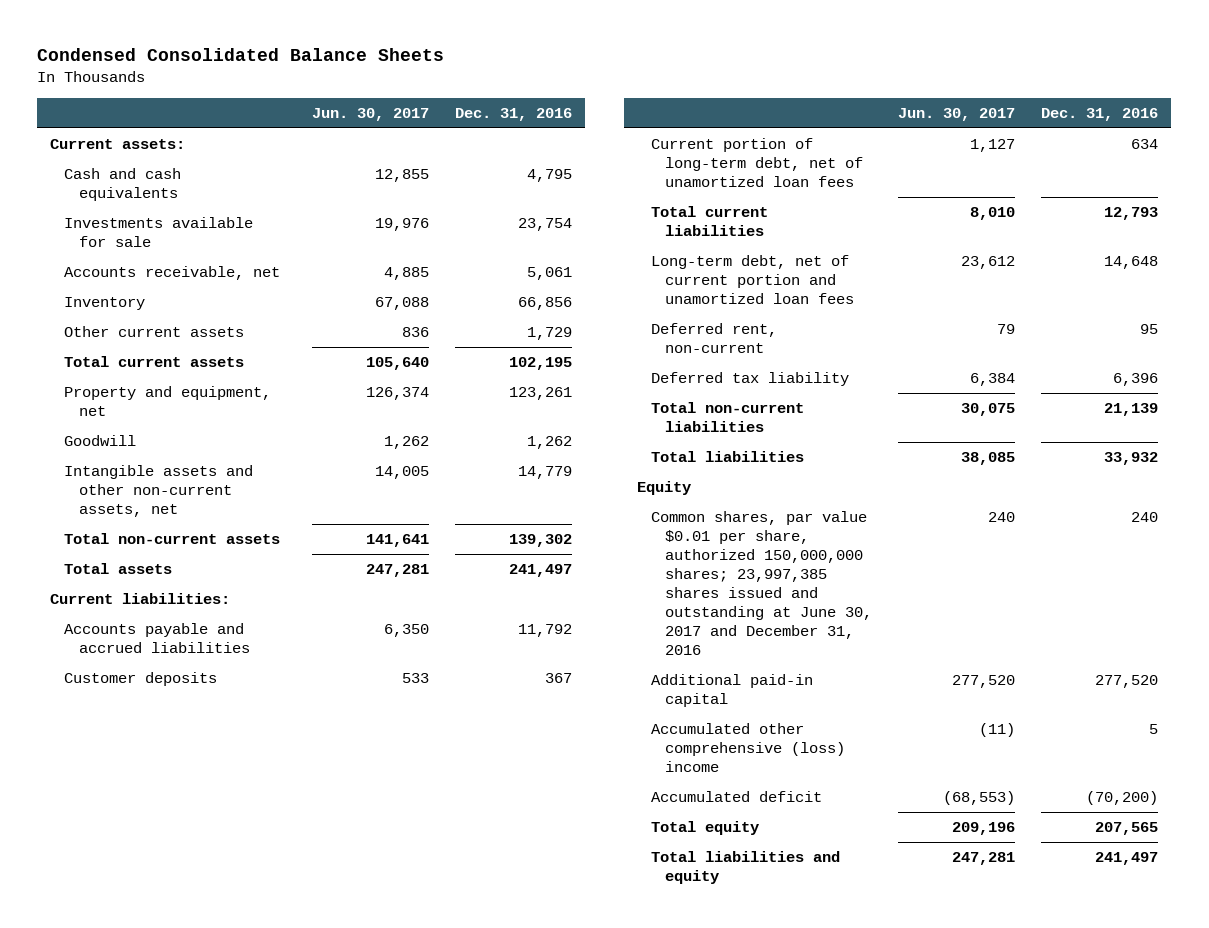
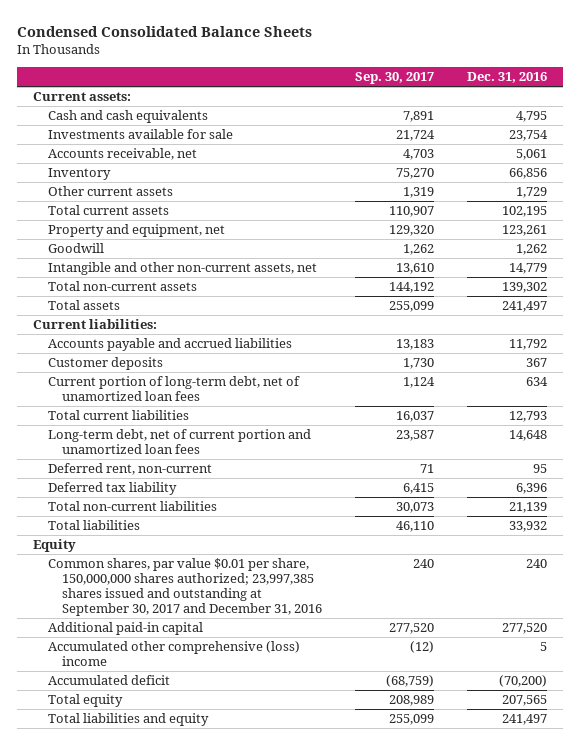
[311,107,429,121] Jun. 30, 2017 -> none
none -> [354,72,434,85] Sep. 30, 2017
[64,465,254,518] Intangible assets and other non-current assets, net -> [47,262,317,276] Intangible and other non-current assets, net
[650,511,872,655] Common shares, par value $0.01 per share, authorized 150,000,000 shares; 23,997,385 shares issued and outstanding at June 30, 2017 and December 31, 2016 -> [47,558,323,617] Common shares, par value $0.01 per share, 150,000,000 shares authorized; 23,997,385 shares issued and outstanding at September 30, 2017 and December 31, 2016

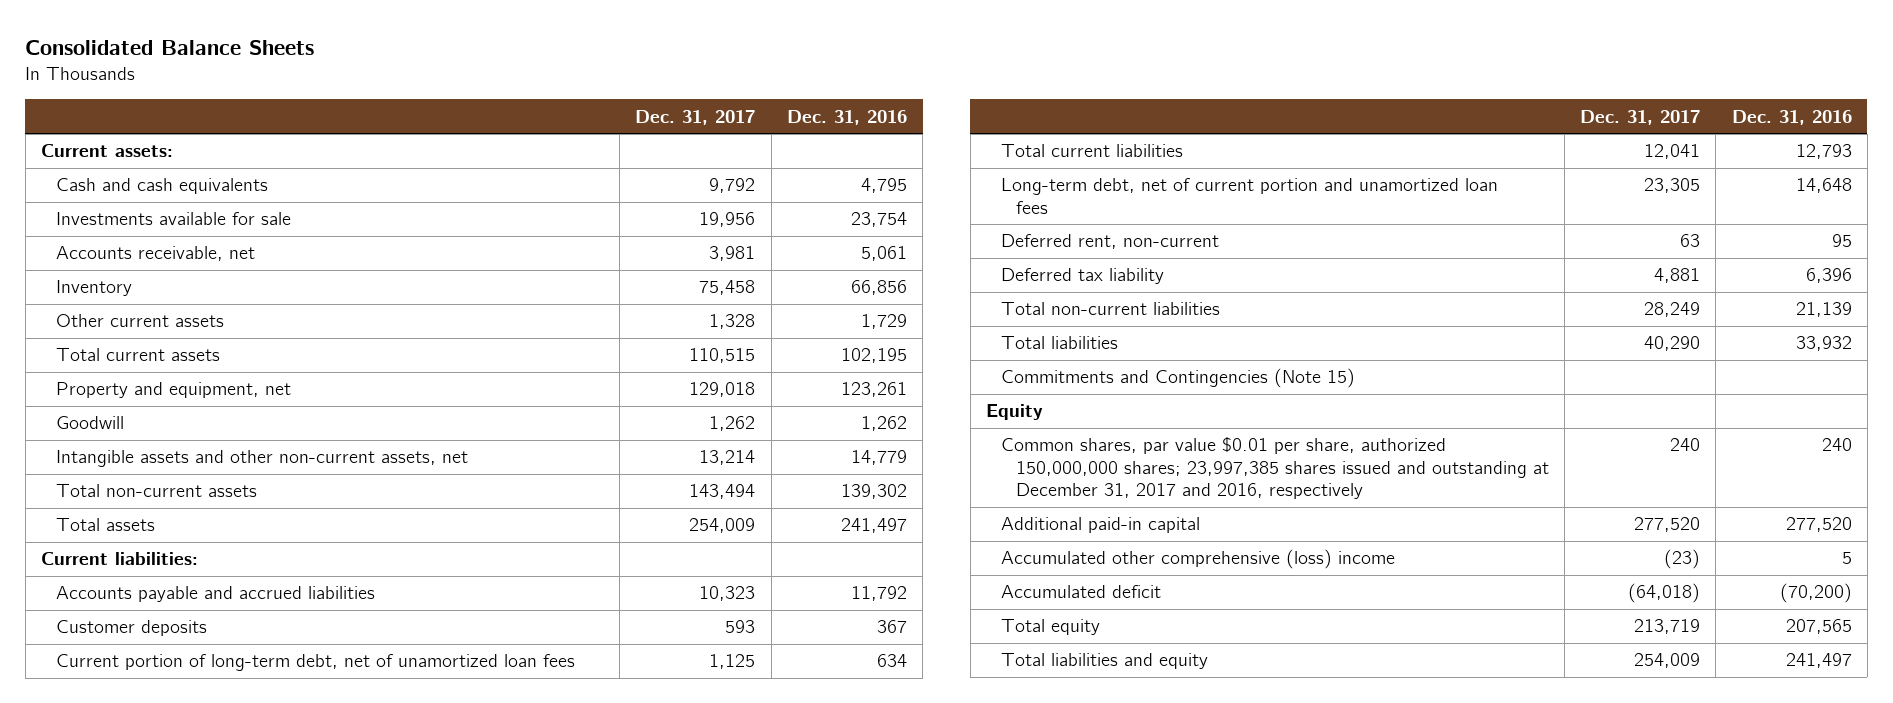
[17,25,313,37] Condensed Consolidated Balance Sheets -> [25,39,315,55] Consolidated Balance Sheets
[354,72,434,85] Sep. 30, 2017 -> none
none -> [635,109,756,125] Dec. 31, 2017
[47,262,317,276] Intangible and other non-current assets, net -> [56,450,469,468] Intangible assets and other non-current assets, net
none -> [1000,368,1355,389] Commitments and Contingencies (Note 15)
[47,558,323,617] Common shares, par value $0.01 per share, 150,000,000 shares authorized; 23,997,385 shares issued and outstanding at September 30, 2017 and December 31, 2016 -> [1000,437,1549,500] Common shares, par value $0.01 per share, authorized 150,000,000 shares; 23,997,385 shares issued and outstanding at December 31, 2017 and 2016, respectively

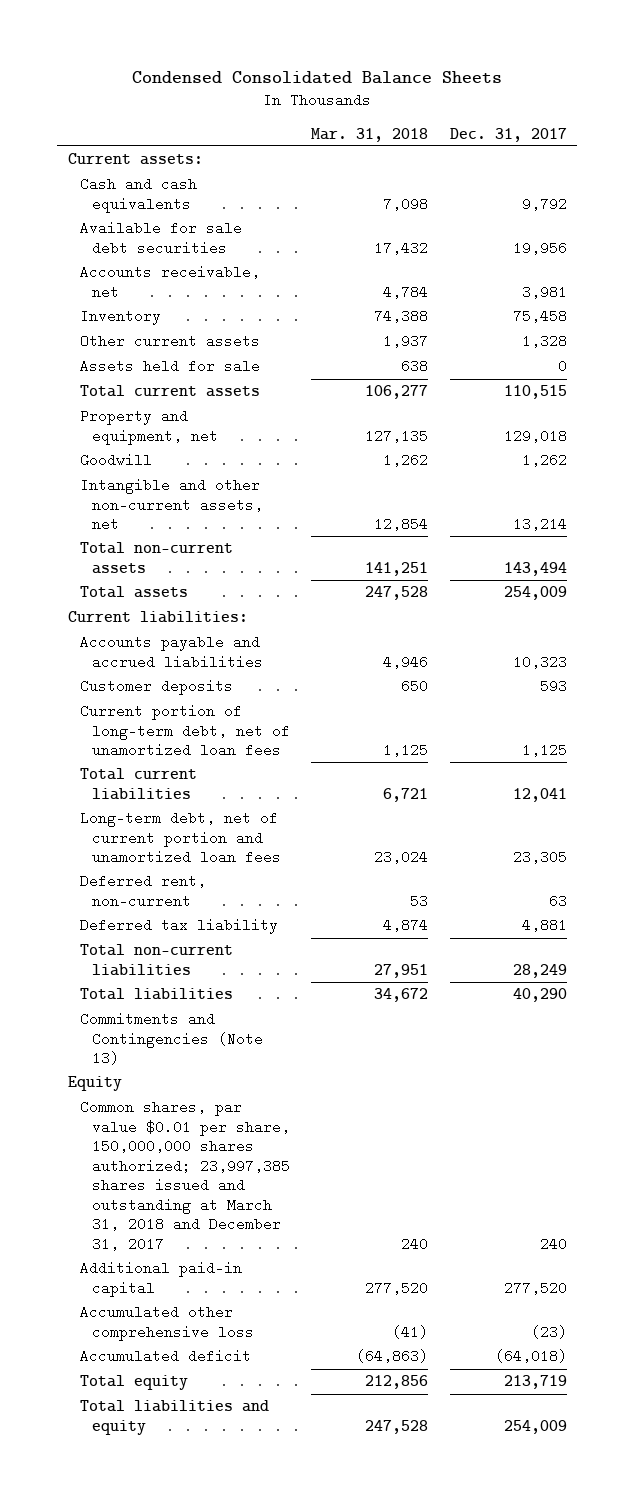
[25,39,315,55] Consolidated Balance Sheets -> [132,70,503,84] Condensed Consolidated Balance Sheets
[786,109,907,125] Dec. 31, 2016 -> none
none -> [311,127,429,142] Mar. 31, 2018
[56,212,292,226] Investments available for sale -> [79,221,242,255] Available for sale debt securities
none -> [79,359,260,374] Assets held for sale
[56,450,469,468] Intangible assets and other non-current assets, net -> [79,478,264,532] Intangible and other non-current assets, net
[1000,368,1355,389] Commitments and Contingencies (Note 15) -> [79,1012,264,1066] Commitments and Contingencies (Note 13)
[1000,437,1549,500] Common shares, par value $0.01 per share, authorized 150,000,000 shares; 23,997,385 shares issued and outstanding at December 31, 2017 and 2016, respectively -> [79,1100,291,1251] Common shares, par value $0.01 per share, 150,000,000 shares authorized; 23,997,385 shares issued and outstanding at March 31, 2018 and December 31, 2017
[1000,549,1395,570] Accumulated other comprehensive (loss) income -> [79,1305,255,1341] Accumulated other comprehensive loss

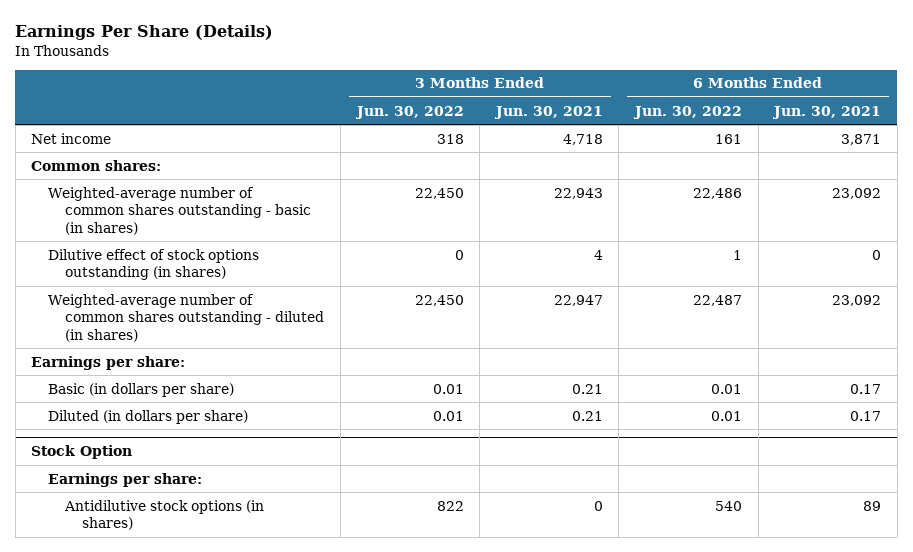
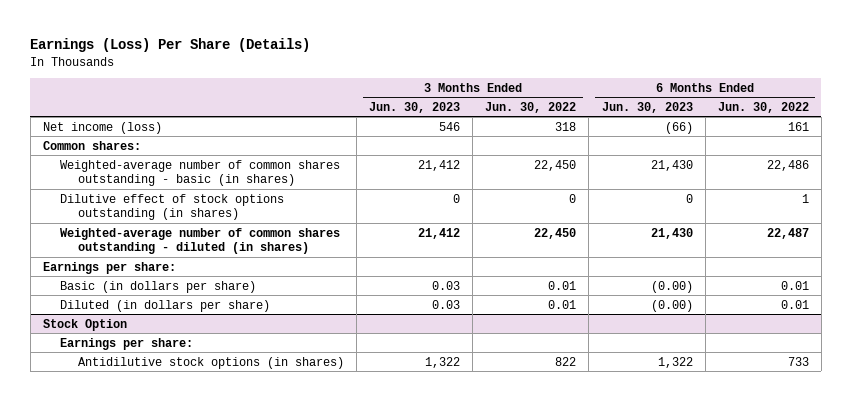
[15,24,274,40] Earnings Per Share (Details) -> [30,38,311,53] Earnings (Loss) Per Share (Details)
[493,105,603,119] Jun. 30, 2021 -> none
[772,105,882,119] Jun. 30, 2021 -> none
none -> [368,101,460,113] Jun. 30, 2023
none -> [601,101,693,113] Jun. 30, 2023
[31,132,112,144] Net income -> [43,121,163,134] Net income (loss)
[715,500,743,511] 540 -> [787,356,809,366] 733

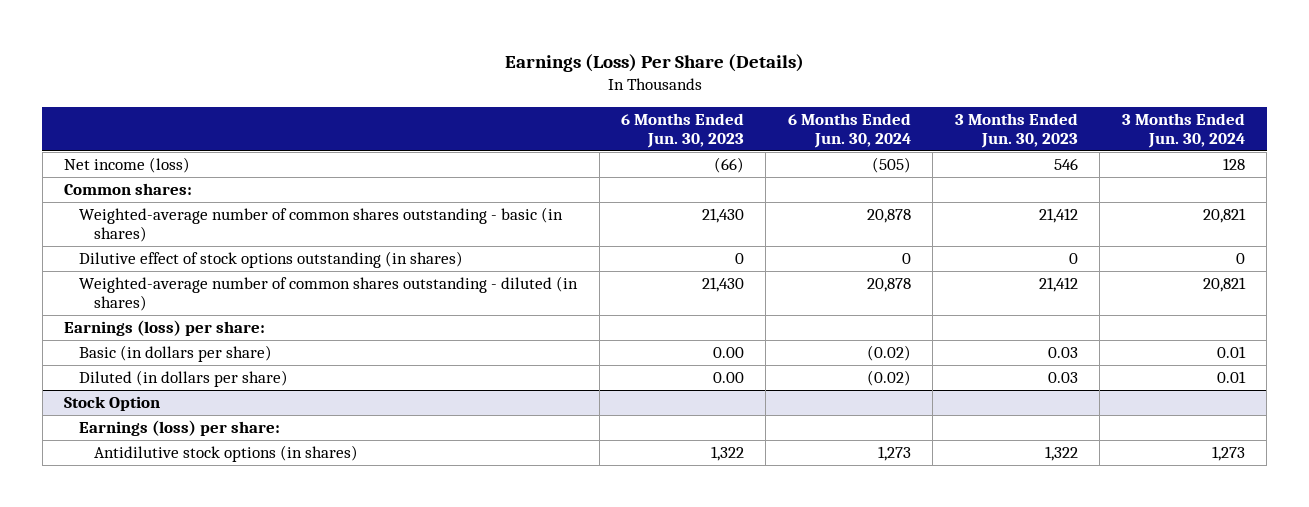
[485,101,577,113] Jun. 30, 2022 -> none
[717,101,809,113] Jun. 30, 2022 -> none
none -> [787,112,911,149] 6 Months Ended Jun. 30, 2024
none -> [1121,112,1245,149] 3 Months Ended Jun. 30, 2024
[43,261,177,274] Earnings per share: -> [64,319,266,336] Earnings (loss) per share:
[650,280,693,293] (0.00) -> [712,346,744,358] 0.00
[650,299,693,312] (0.00) -> [712,371,744,383] 0.00
[60,337,194,350] Earnings per share: -> [79,419,281,436] Earnings (loss) per share:

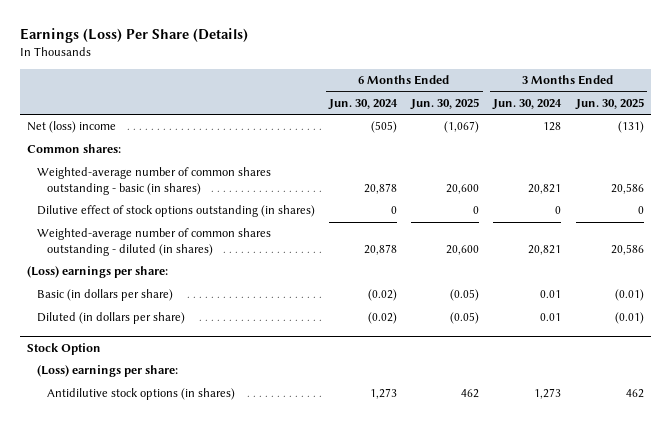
[620,112,744,149] 6 Months Ended Jun. 30, 2023 -> none
[954,112,1078,149] 3 Months Ended Jun. 30, 2023 -> none
none -> [410,97,480,110] Jun. 30, 2025
none -> [574,97,644,110] Jun. 30, 2025
[64,156,191,173] Net income (loss) -> [26,121,116,134] Net (loss) income
[64,319,266,336] Earnings (loss) per share: -> [26,266,168,279] (Loss) earnings per share:
[79,419,281,436] Earnings (loss) per share: -> [36,365,178,378] (Loss) earnings per share:

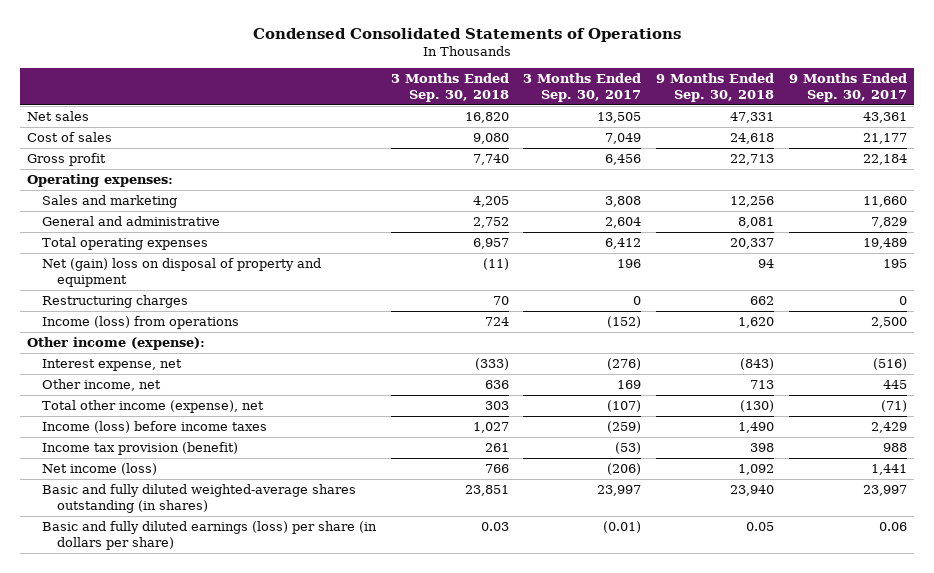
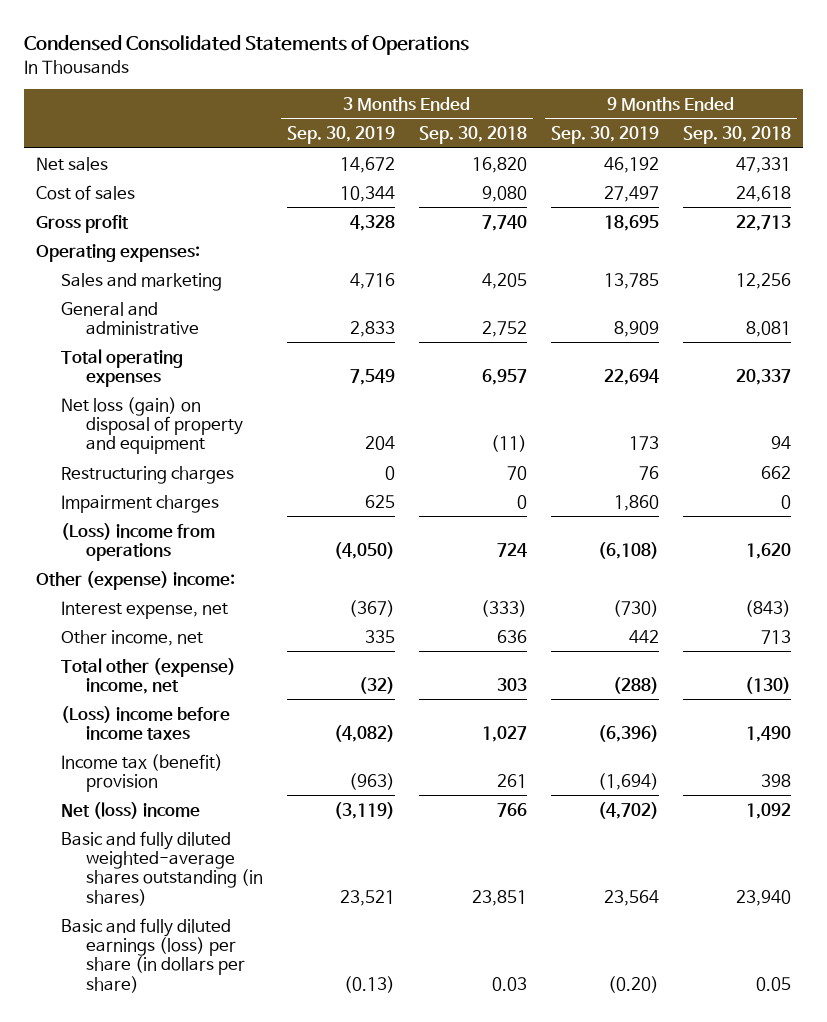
[523,73,642,103] 3 Months Ended Sep. 30, 2017 -> none
[788,73,907,103] 9 Months Ended Sep. 30, 2017 -> none
none -> [286,126,395,145] Sep. 30, 2019
none -> [550,126,659,145] Sep. 30, 2019
[41,258,321,287] Net (gain) loss on disposal of property and equipment -> [61,396,243,455] Net loss (gain) on disposal of property and equipment
none -> [61,494,220,513] Impairment charges
[41,316,239,330] Income (loss) from operations -> [61,522,216,561] (Loss) income from operations
[27,337,206,351] Other income (expense): -> [36,570,236,590] Other (expense) income:
[41,400,264,414] Total other income (expense), net -> [61,657,237,694] Total other (expense) income, net
[41,421,267,434] Income (loss) before income taxes -> [61,705,231,740] (Loss) income before income taxes
[41,442,238,456] Income tax provision (benefit) -> [61,753,224,792] Income tax (benefit) provision
[41,463,157,476] Net income (loss) -> [61,801,201,819] Net (loss) income

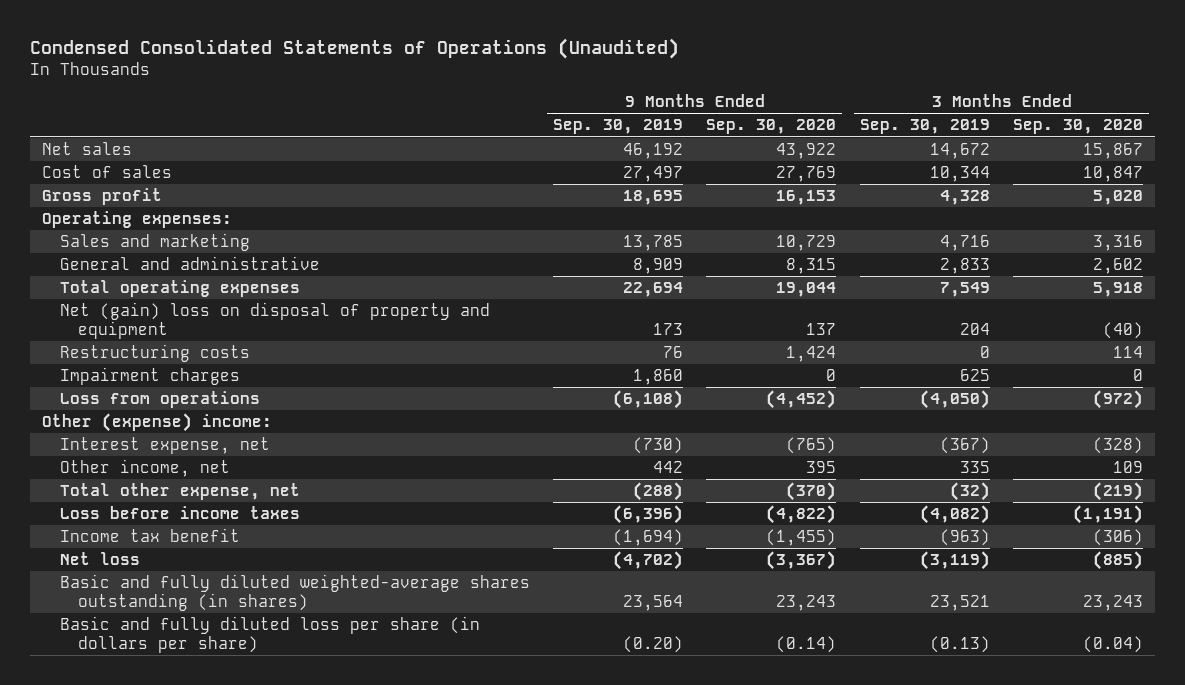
[24,35,470,56] Condensed Consolidated Statements of Operations -> [29,38,679,60] Condensed Consolidated Statements of Operations (Unaudited)
[418,126,527,145] Sep. 30, 2018 -> none
[682,126,791,145] Sep. 30, 2018 -> none
none -> [706,119,837,135] Sep. 30, 2020
none -> [1013,119,1144,135] Sep. 30, 2020
[61,465,235,484] Restructuring charges -> none
[61,396,243,455] Net loss (gain) on disposal of property and equipment -> [59,301,490,340] Net (gain) loss on disposal of property and equipment
none -> [59,343,250,362] Restructuring costs
[61,522,216,561] (Loss) income from operations -> [59,390,260,408] Loss from operations
[61,657,237,694] Total other (expense) income, net -> [59,482,300,500] Total other expense, net
[61,705,231,740] (Loss) income before income taxes -> [59,505,300,519] Loss before income taxes
[61,753,224,792] Income tax (benefit) provision -> [59,527,240,542] Income tax benefit
[61,801,201,819] Net (loss) income -> [59,551,140,565] Net loss
[61,917,245,993] Basic and fully diluted earnings (loss) per share (in dollars per share) -> [59,615,480,654] Basic and fully diluted loss per share (in dollars per share)

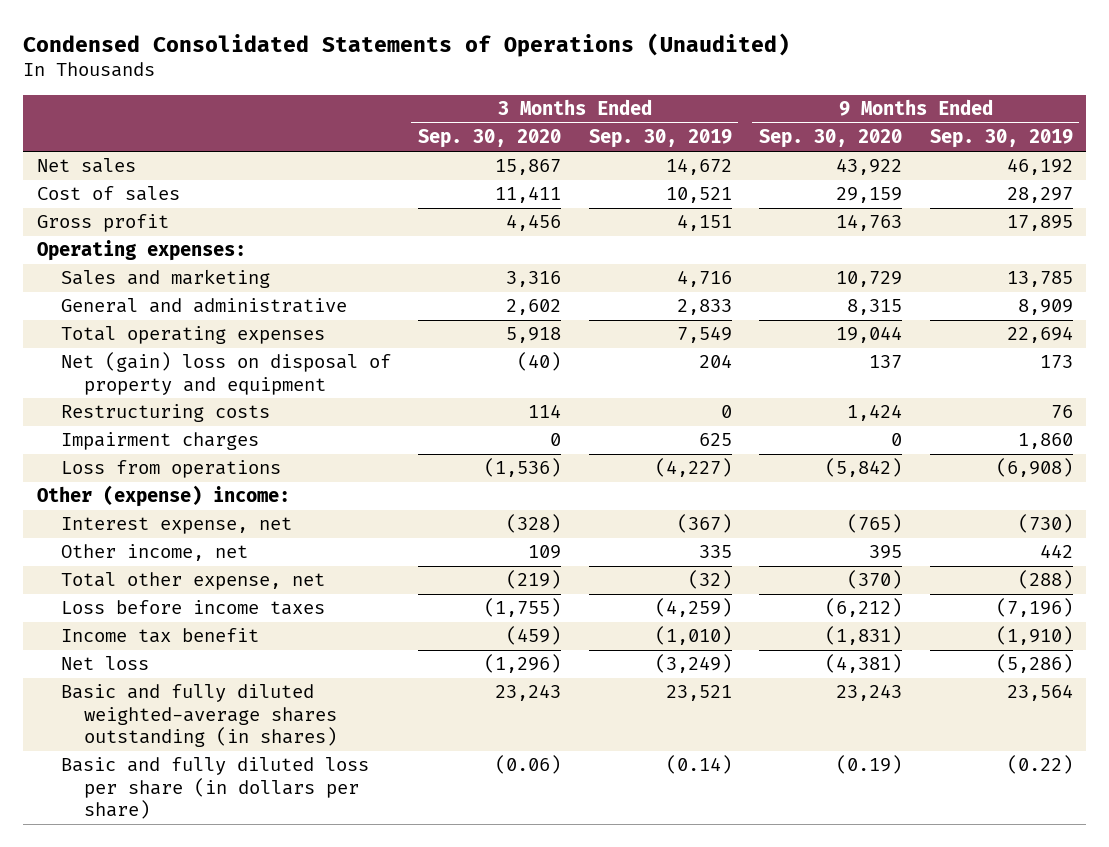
[623,165,684,182] 27,497 -> [1006,187,1073,204] 28,297
[776,165,837,182] 27,769 -> [836,187,903,204] 29,159
[929,165,990,182] 10,344 -> [665,187,732,204] 10,521
[1083,165,1144,182] 10,847 -> [495,186,562,204] 11,411
[623,189,684,205] 18,695 -> [1006,215,1073,232] 17,895
[776,189,837,205] 16,153 -> [836,214,903,232] 14,763
[939,189,990,205] 4,328 -> [676,214,732,232] 4,151
[1093,189,1144,205] 5,020 -> [506,214,562,232] 4,456
[613,389,684,409] (6,108) -> [995,458,1073,478] (6,908)
[766,389,837,409] (4,452) -> [825,458,903,478] (5,842)
[919,389,990,409] (4,050) -> [654,458,732,478] (4,227)
[1093,389,1144,409] (972) -> [484,458,562,478] (1,536)
[613,504,684,524] (6,396) -> [995,598,1073,618] (7,196)
[766,504,837,524] (4,822) -> [825,598,903,618] (6,212)
[919,504,990,524] (4,082) -> [654,598,732,618] (4,259)
[1073,504,1144,524] (1,191) -> [484,598,562,618] (1,755)
[613,528,684,546] (1,694) -> [995,626,1073,646] (1,910)
[766,528,837,546] (1,455) -> [825,626,903,646] (1,831)
[939,528,990,546] (963) -> [654,626,732,646] (1,010)
[1093,528,1144,546] (306) -> [506,626,562,646] (459)
[613,550,684,570] (4,702) -> [995,654,1073,674] (5,286)
[766,550,837,570] (3,367) -> [825,654,903,674] (4,381)
[919,550,990,570] (3,119) -> [654,654,732,674] (3,249)
[1093,550,1144,570] (885) -> [484,654,562,674] (1,296)
[623,636,684,654] (0.20) -> [1006,755,1073,775] (0.22)
[776,636,837,654] (0.14) -> [836,755,903,775] (0.19)
[929,636,990,654] (0.13) -> [665,755,732,775] (0.14)
[1083,636,1144,654] (0.04) -> [495,755,562,775] (0.06)

